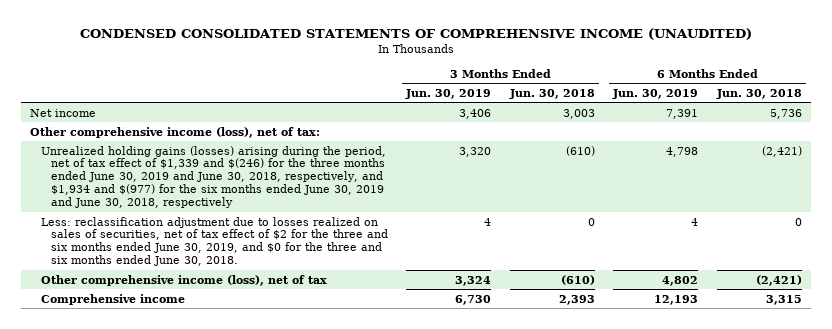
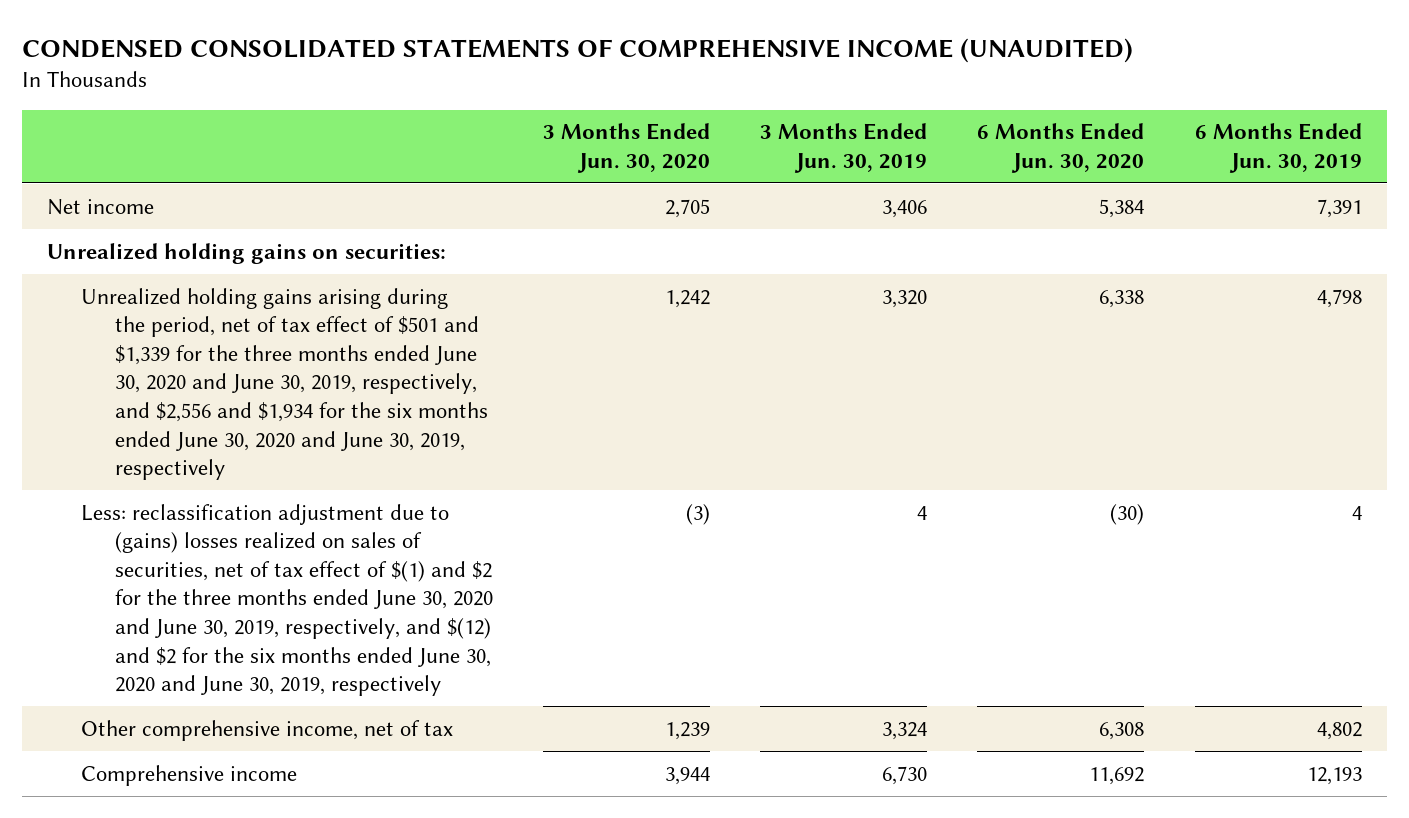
[508,88,595,99] Jun. 30, 2018 -> none
[715,88,802,99] Jun. 30, 2018 -> none
none -> [543,123,711,173] 3 Months Ended Jun. 30, 2020
none -> [977,123,1145,173] 6 Months Ended Jun. 30, 2020
[30,126,321,138] Other comprehensive income (loss), net of tax: -> none
none -> [47,242,447,264] Unrealized holding gains on securities:
[40,145,386,209] Unrealized holding gains (losses) arising during the period, net of tax effect of $1,339 and $(246) for the three months ended June 30, 2019 and June 30, 2018, respectively, and $1,934 and $(977) for the six months ended June 30, 2019 and June 30, 2018, respectively -> [81,287,488,481] Unrealized holding gains arising during the period, net of tax effect of $501 and $1,339 for the three months ended June 30, 2020 and June 30, 2019, respectively, and $2,556 and $1,934 for the six months ended June 30, 2020 and June 30, 2019, respectively
[40,216,388,267] Less: reclassification adjustment due to losses realized on sales of securities, net of tax effect of $2 for the three and six months ended June 30, 2019, and $0 for the three and six months ended June 30, 2018. -> [81,503,493,697] Less: reclassification adjustment due to (gains) losses realized on sales of securities, net of tax effect of $(1) and $2 for the three months ended June 30, 2020 and June 30, 2019, respectively, and $(12) and $2 for the six months ended June 30, 2020 and June 30, 2019, respectively
[40,274,327,286] Other comprehensive income (loss), net of tax -> [81,719,454,741] Other comprehensive income, net of tax

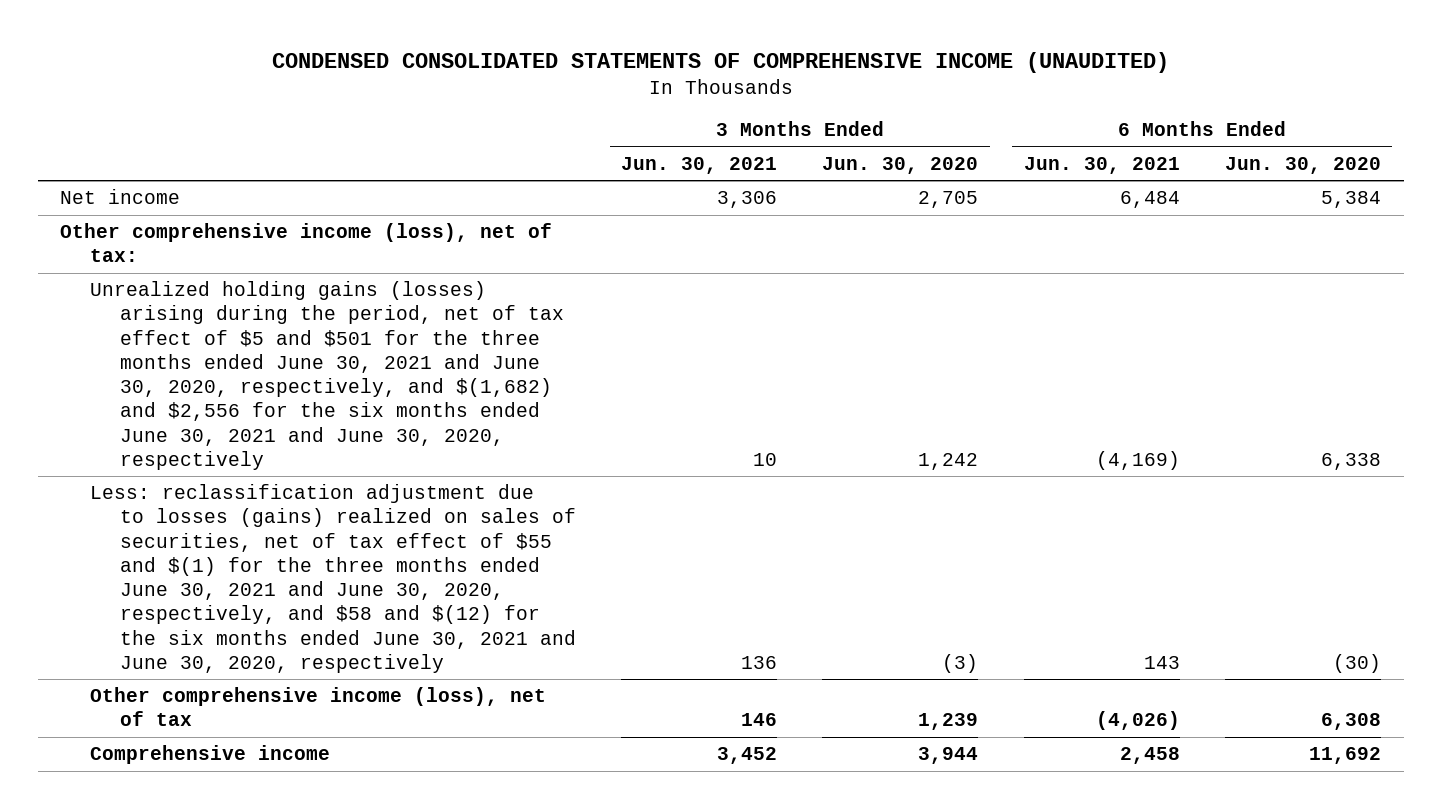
[760,123,928,173] 3 Months Ended Jun. 30, 2019 -> none
[1194,123,1362,173] 6 Months Ended Jun. 30, 2019 -> none
none -> [621,156,778,174] Jun. 30, 2021
none -> [1023,156,1180,174] Jun. 30, 2021
[47,242,447,264] Unrealized holding gains on securities: -> none
none -> [60,223,553,263] Other comprehensive income (loss), net of tax:
[81,287,488,481] Unrealized holding gains arising during the period, net of tax effect of $501 and $1,339 for the three months ended June 30, 2020 and June 30, 2019, respectively, and $2,556 and $1,934 for the six months ended June 30, 2020 and June 30, 2019, respectively -> [90,281,564,470] Unrealized holding gains (losses) arising during the period, net of tax effect of $5 and $501 for the three months ended June 30, 2021 and June 30, 2020, respectively, and $(1,682) and $2,556 for the six months ended June 30, 2021 and June 30, 2020, respectively
[81,503,493,697] Less: reclassification adjustment due to (gains) losses realized on sales of securities, net of tax effect of $(1) and $2 for the three months ended June 30, 2020 and June 30, 2019, respectively, and $(12) and $2 for the six months ended June 30, 2020 and June 30, 2019, respectively -> [90,484,576,673] Less: reclassification adjustment due to losses (gains) realized on sales of securities, net of tax effect of $55 and $(1) for the three months ended June 30, 2021 and June 30, 2020, respectively, and $58 and $(12) for the six months ended June 30, 2021 and June 30, 2020, respectively
[81,719,454,741] Other comprehensive income, net of tax -> [90,687,547,727] Other comprehensive income (loss), net of tax

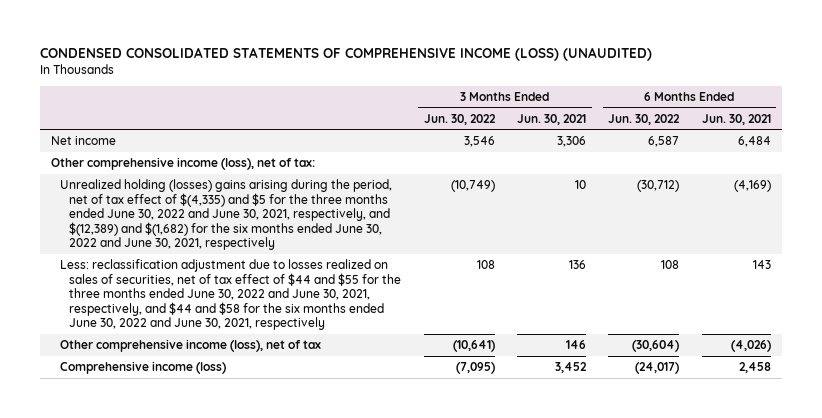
[271,51,1169,73] CONDENSED CONSOLIDATED STATEMENTS OF COMPREHENSIVE INCOME (UNAUDITED) -> [40,47,653,62] CONDENSED CONSOLIDATED STATEMENTS OF COMPREHENSIVE INCOME (LOSS) (UNAUDITED)
[822,156,979,174] Jun. 30, 2020 -> none
[1225,156,1382,174] Jun. 30, 2020 -> none
none -> [423,113,496,125] Jun. 30, 2022
none -> [608,113,681,125] Jun. 30, 2022
[90,281,564,470] Unrealized holding gains (losses) arising during the period, net of tax effect of $5 and $501 for the three months ended June 30, 2021 and June 30, 2020, respectively, and $(1,682) and $2,556 for the six months ended June 30, 2021 and June 30, 2020, respectively -> [60,178,393,251] Unrealized holding (losses) gains arising during the period, net of tax effect of $(4,335) and $5 for the three months ended June 30, 2022 and June 30, 2021, respectively, and $(12,389) and $(1,682) for the six months ended June 30, 2022 and June 30, 2021, respectively
[90,484,576,673] Less: reclassification adjustment due to losses (gains) realized on sales of securities, net of tax effect of $55 and $(1) for the three months ended June 30, 2021 and June 30, 2020, respectively, and $58 and $(12) for the six months ended June 30, 2021 and June 30, 2020, respectively -> [60,258,402,331] Less: reclassification adjustment due to losses realized on sales of securities, net of tax effect of $44 and $55 for the three months ended June 30, 2022 and June 30, 2021, respectively, and $44 and $58 for the six months ended June 30, 2022 and June 30, 2021, respectively
[90,745,331,765] Comprehensive income -> [60,360,227,374] Comprehensive income (loss)

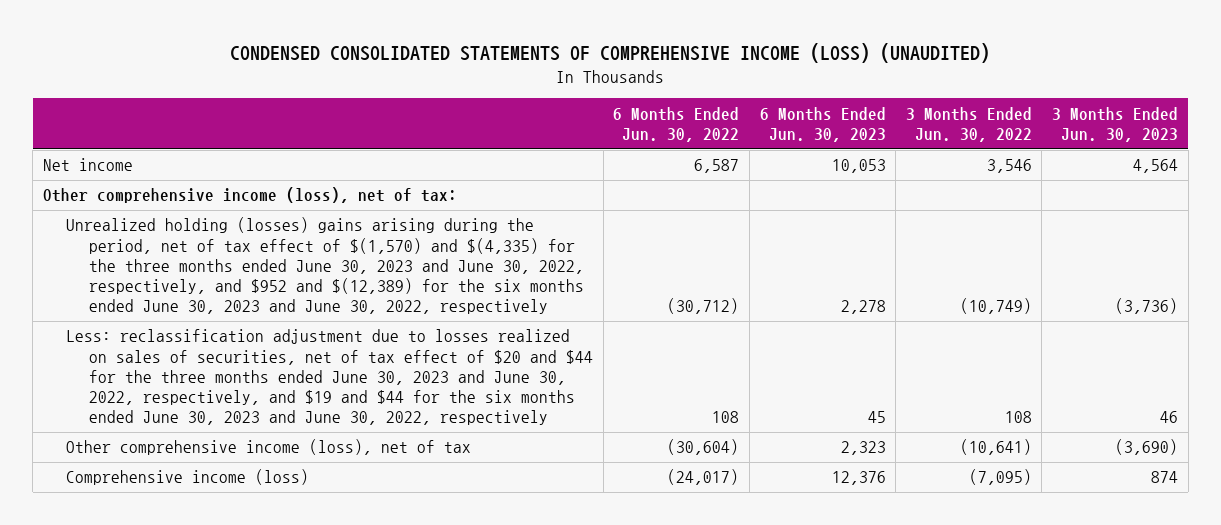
[516,113,586,125] Jun. 30, 2021 -> none
[701,113,771,125] Jun. 30, 2021 -> none
none -> [759,106,886,143] 6 Months Ended Jun. 30, 2023
none -> [1051,106,1178,143] 3 Months Ended Jun. 30, 2023
[60,178,393,251] Unrealized holding (losses) gains arising during the period, net of tax effect of $(4,335) and $5 for the three months ended June 30, 2022 and June 30, 2021, respectively, and $(12,389) and $(1,682) for the six months ended June 30, 2022 and June 30, 2021, respectively -> [65,217,585,315] Unrealized holding (losses) gains arising during the period, net of tax effect of $(1,570) and $(4,335) for the three months ended June 30, 2023 and June 30, 2022, respectively, and $952 and $(12,389) for the six months ended June 30, 2023 and June 30, 2022, respectively
[60,258,402,331] Less: reclassification adjustment due to losses realized on sales of securities, net of tax effect of $44 and $55 for the three months ended June 30, 2022 and June 30, 2021, respectively, and $44 and $58 for the six months ended June 30, 2022 and June 30, 2021, respectively -> [65,329,594,426] Less: reclassification adjustment due to losses realized on sales of securities, net of tax effect of $20 and $44 for the three months ended June 30, 2023 and June 30, 2022, respectively, and $19 and $44 for the six months ended June 30, 2023 and June 30, 2022, respectively

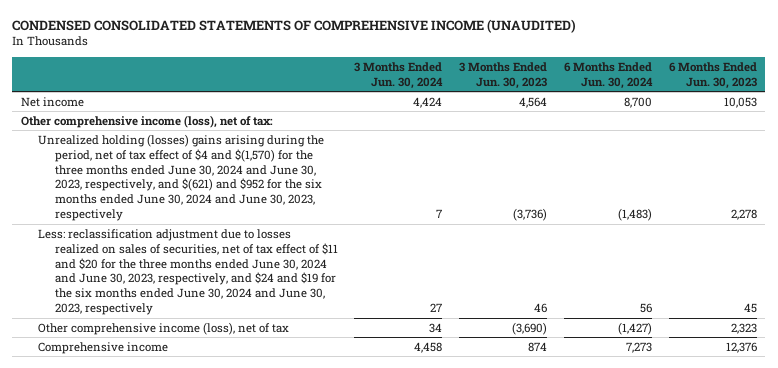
[230,42,991,63] CONDENSED CONSOLIDATED STATEMENTS OF COMPREHENSIVE INCOME (LOSS) (UNAUDITED) -> [12,18,577,33] CONDENSED CONSOLIDATED STATEMENTS OF COMPREHENSIVE INCOME (UNAUDITED)
[613,106,740,143] 6 Months Ended Jun. 30, 2022 -> none
[905,106,1032,143] 3 Months Ended Jun. 30, 2022 -> none
none -> [354,61,444,89] 3 Months Ended Jun. 30, 2024
none -> [564,61,654,89] 6 Months Ended Jun. 30, 2024
[65,217,585,315] Unrealized holding (losses) gains arising during the period, net of tax effect of $(1,570) and $(4,335) for the three months ended June 30, 2023 and June 30, 2022, respectively, and $952 and $(12,389) for the six months ended June 30, 2023 and June 30, 2022, respectively -> [37,133,324,222] Unrealized holding (losses) gains arising during the period, net of tax effect of $4 and $(1,570) for the three months ended June 30, 2024 and June 30, 2023, respectively, and $(621) and $952 for the six months ended June 30, 2024 and June 30, 2023, respectively
[65,329,594,426] Less: reclassification adjustment due to losses realized on sales of securities, net of tax effect of $20 and $44 for the three months ended June 30, 2023 and June 30, 2022, respectively, and $19 and $44 for the six months ended June 30, 2023 and June 30, 2022, respectively -> [37,228,338,316] Less: reclassification adjustment due to losses realized on sales of securities, net of tax effect of $11 and $20 for the three months ended June 30, 2024 and June 30, 2023, respectively, and $24 and $19 for the six months ended June 30, 2024 and June 30, 2023, respectively
[65,469,309,486] Comprehensive income (loss) -> [37,341,168,354] Comprehensive income

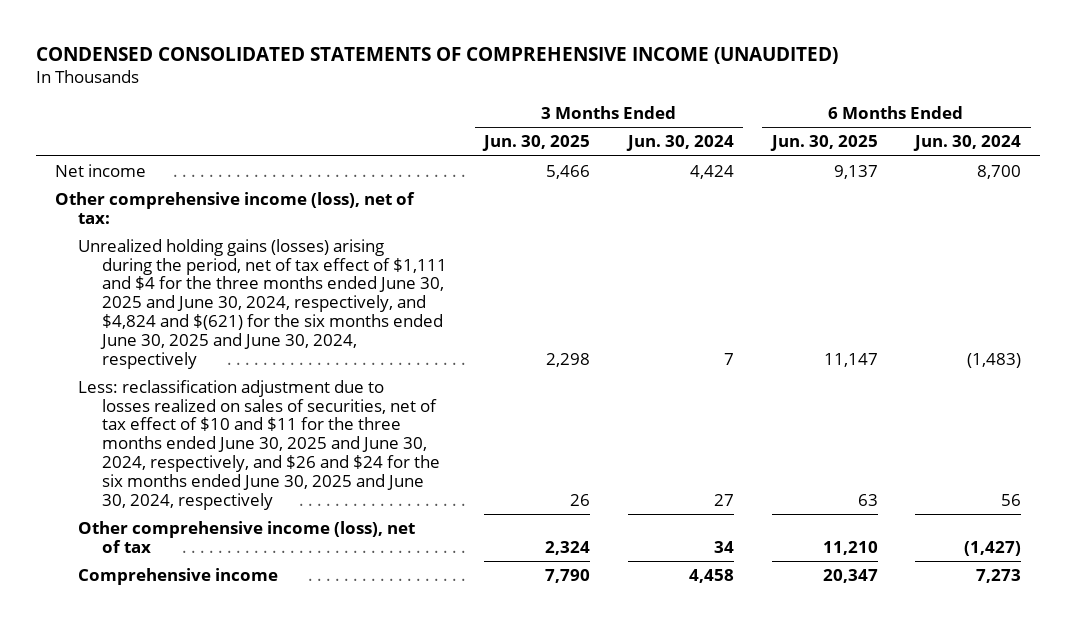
[459,61,548,89] 3 Months Ended Jun. 30, 2023 -> none
[669,61,758,89] 6 Months Ended Jun. 30, 2023 -> none
none -> [482,135,591,152] Jun. 30, 2025
none -> [769,135,878,152] Jun. 30, 2025
[37,133,324,222] Unrealized holding (losses) gains arising during the period, net of tax effect of $4 and $(1,570) for the three months ended June 30, 2024 and June 30, 2023, respectively, and $(621) and $952 for the six months ended June 30, 2024 and June 30, 2023, respectively -> [78,238,447,369] Unrealized holding gains (losses) arising during the period, net of tax effect of $1,111 and $4 for the three months ended June 30, 2025 and June 30, 2024, respectively, and $4,824 and $(621) for the six months ended June 30, 2025 and June 30, 2024, respectively
[37,228,338,316] Less: reclassification adjustment due to losses realized on sales of securities, net of tax effect of $11 and $20 for the three months ended June 30, 2024 and June 30, 2023, respectively, and $24 and $19 for the six months ended June 30, 2024 and June 30, 2023, respectively -> [78,379,440,510] Less: reclassification adjustment due to losses realized on sales of securities, net of tax effect of $10 and $11 for the three months ended June 30, 2025 and June 30, 2024, respectively, and $26 and $24 for the six months ended June 30, 2025 and June 30, 2024, respectively

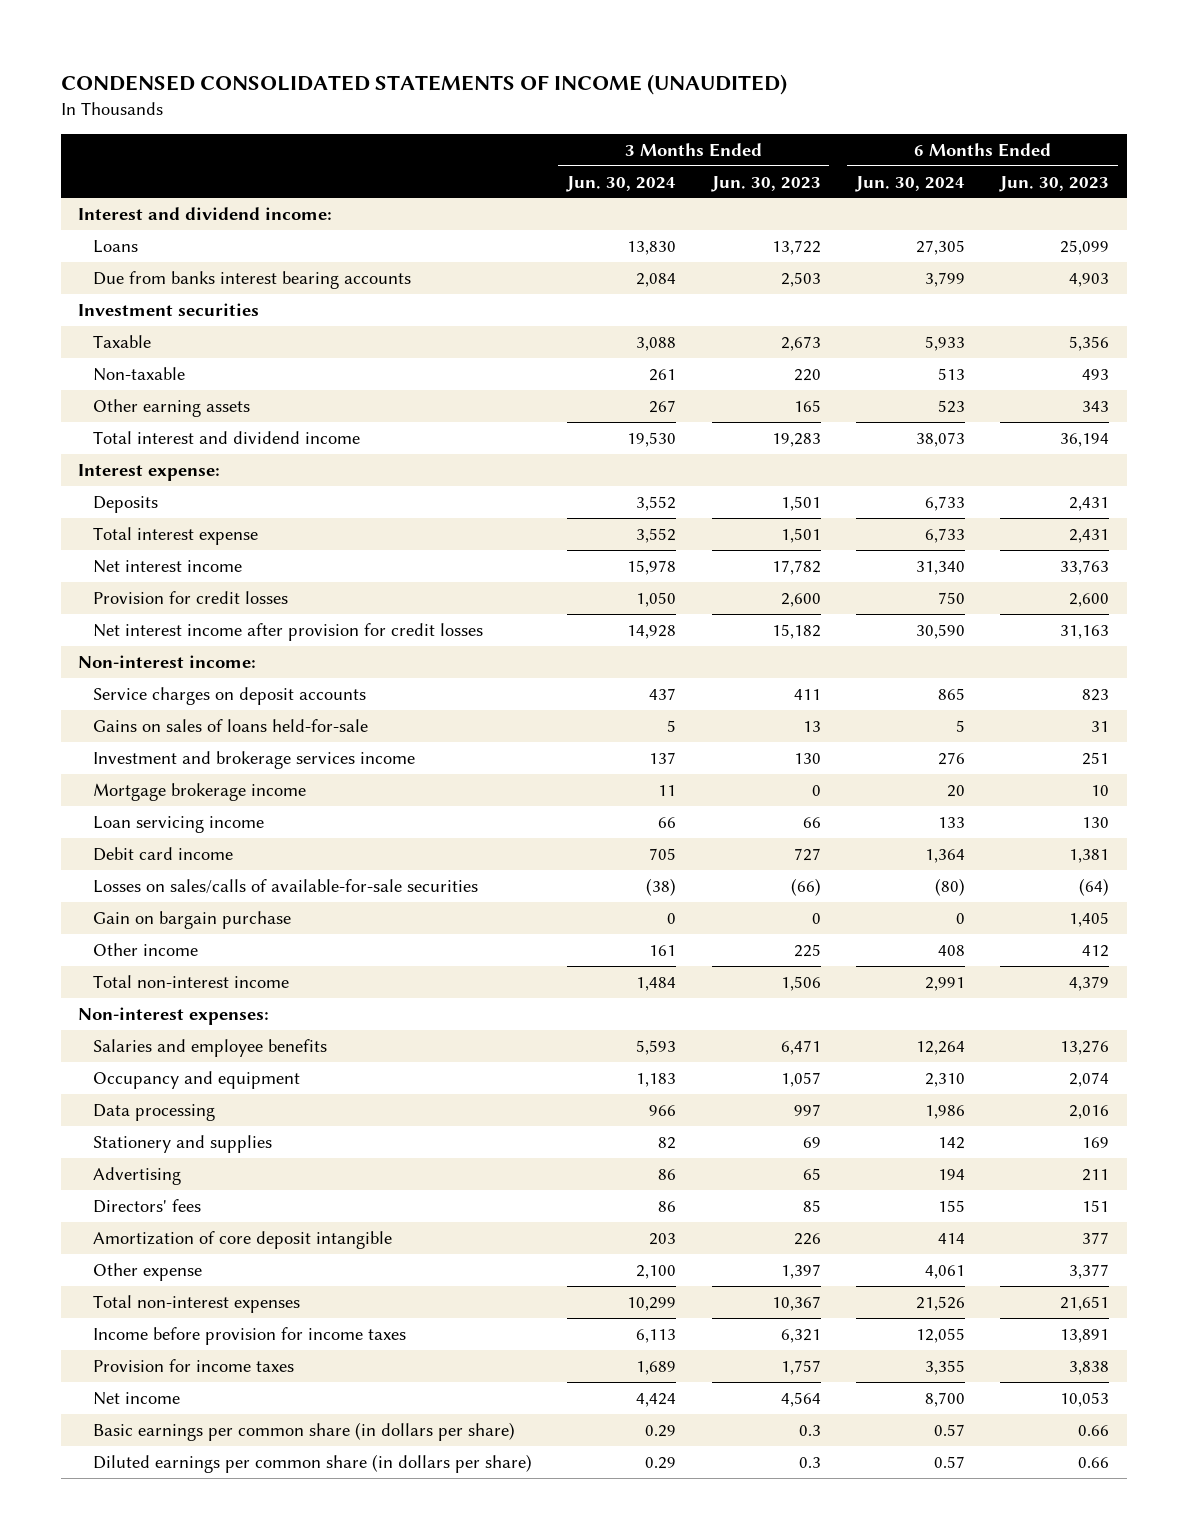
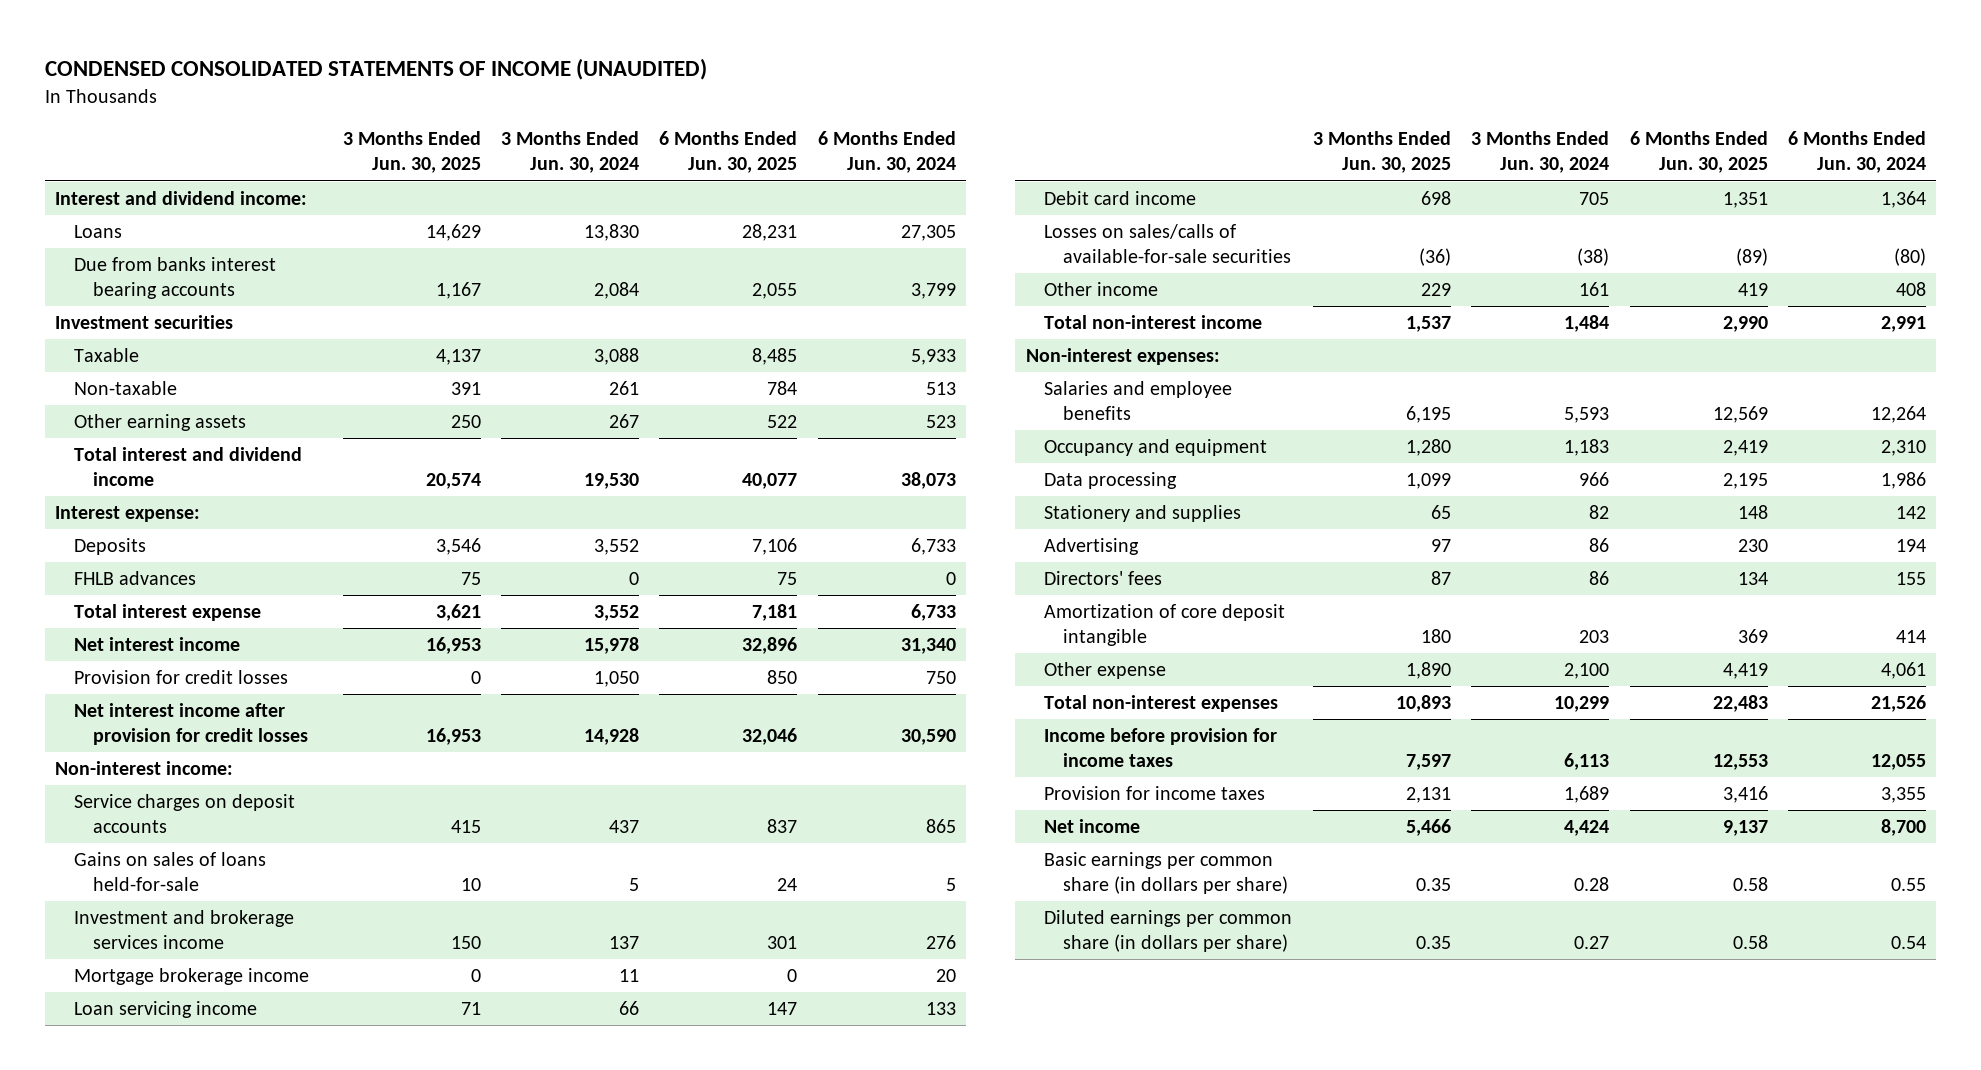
[710,175,821,192] Jun. 30, 2023 -> none
[999,175,1110,192] Jun. 30, 2023 -> none
none -> [342,131,481,174] 3 Months Ended Jun. 30, 2025
none -> [659,131,798,174] 6 Months Ended Jun. 30, 2025
none -> [74,571,197,586] FHLB advances
[93,911,292,930] Gain on bargain purchase -> none
[645,1425,677,1438] 0.29 -> [1574,877,1610,892] 0.28
[933,1424,965,1437] 0.57 -> [1890,878,1926,892] 0.55
[645,1457,677,1470] 0.29 -> [1574,936,1610,950] 0.27
[933,1456,965,1469] 0.57 -> [1890,936,1926,950] 0.54

